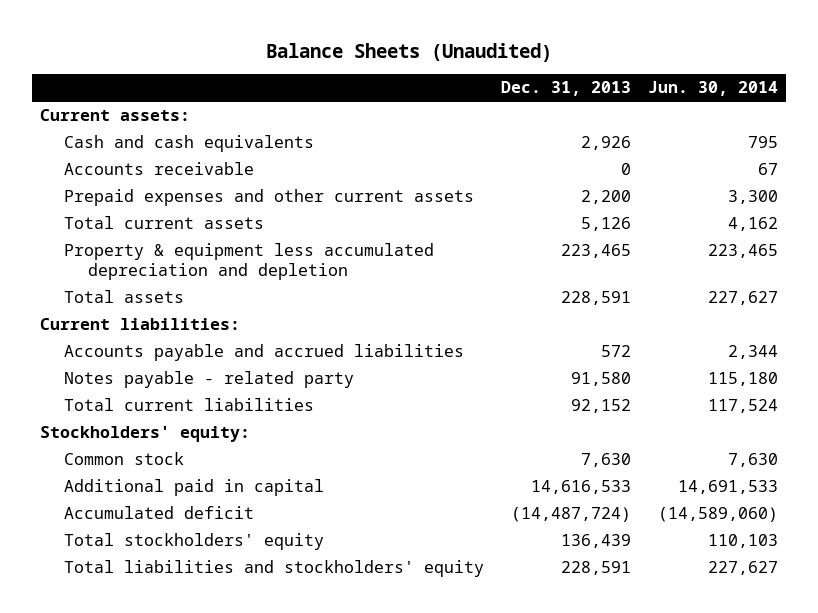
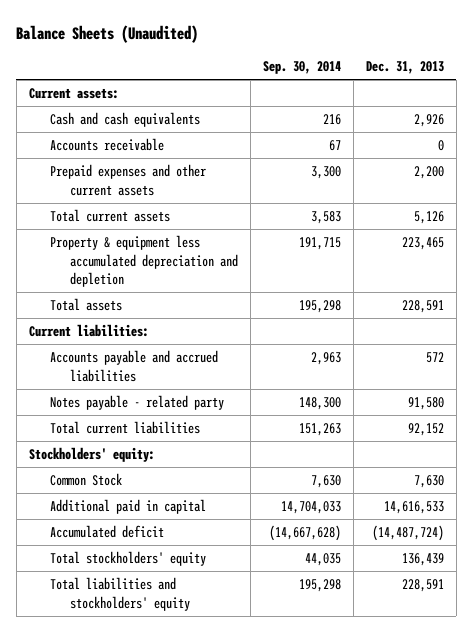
[647,81,778,97] Jun. 30, 2014 -> none
none -> [263,60,342,74] Sep. 30, 2014
[64,452,185,466] Common stock -> [49,473,122,487] Common Stock

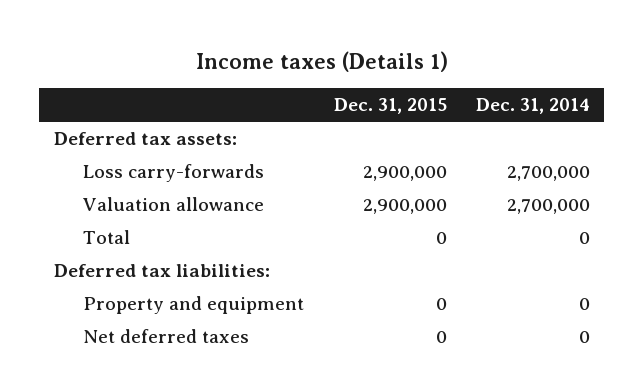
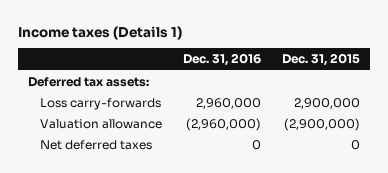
[475,98,590,115] Dec. 31, 2014 -> none
none -> [183,53,262,67] Dec. 31, 2016
[83,230,131,245] Total -> none
[53,264,270,278] Deferred tax liabilities: -> none
[83,296,305,315] Property and equipment -> none
[362,199,447,215] 2,900,000 -> [283,117,360,131] (2,900,000)

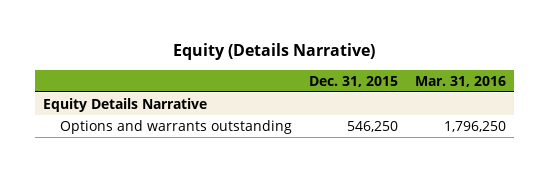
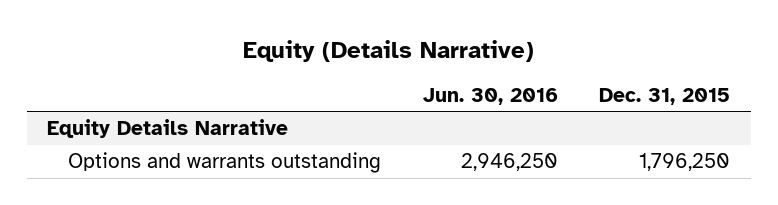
[414,75,506,87] Mar. 31, 2016 -> none
none -> [422,87,558,105] Jun. 30, 2016
[347,120,399,132] 546,250 -> [639,153,731,172] 1,796,250

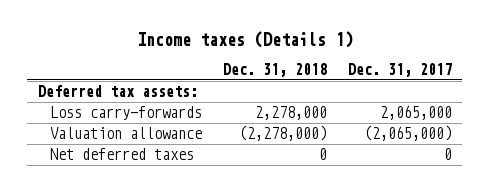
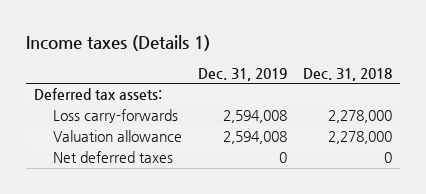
[347,62,452,77] Dec. 31, 2017 -> none
none -> [197,67,287,81] Dec. 31, 2019
[239,125,328,142] (2,278,000) -> [327,131,392,145] 2,278,000

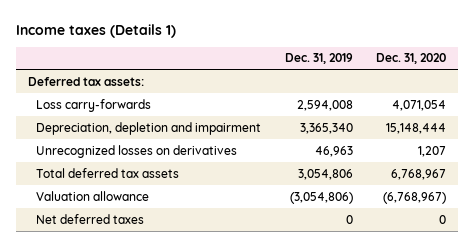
[302,67,392,81] Dec. 31, 2018 -> none
none -> [376,53,447,65] Dec. 31, 2020
none -> [36,121,262,135] Depreciation, depletion and impairment
none -> [36,144,238,158] Unrecognized losses on derivatives
none -> [36,167,180,178] Total deferred tax assets
[222,131,287,145] 2,594,008 -> [289,191,353,204] (3,054,806)

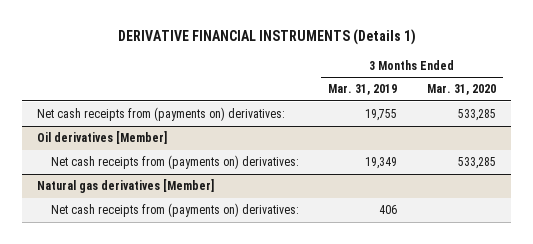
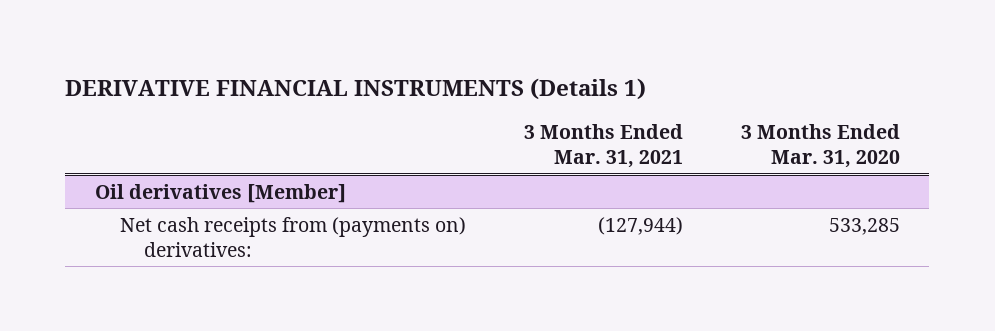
[328,84,398,96] Mar. 31, 2019 -> none
none -> [523,124,683,169] 3 Months Ended Mar. 31, 2021
[37,107,286,122] Net cash receipts from (payments on) derivatives: -> none
[37,179,215,194] Natural gas derivatives [Member] -> none
[50,203,299,218] Net cash receipts from (payments on) derivatives: -> none

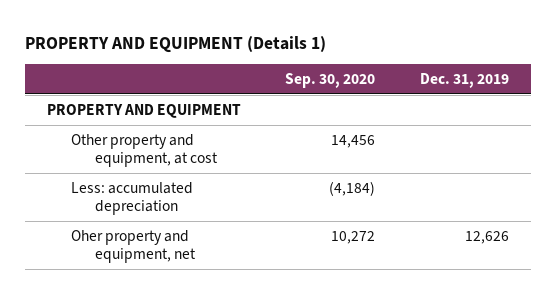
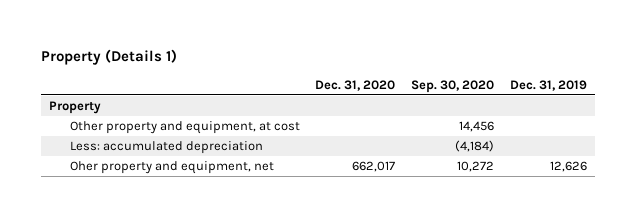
[24,35,326,53] PROPERTY AND EQUIPMENT (Details 1) -> [41,49,178,66] Property (Details 1)
none -> [315,79,396,91] Dec. 31, 2020
[46,104,241,119] PROPERTY AND EQUIPMENT -> [49,101,102,115] Property

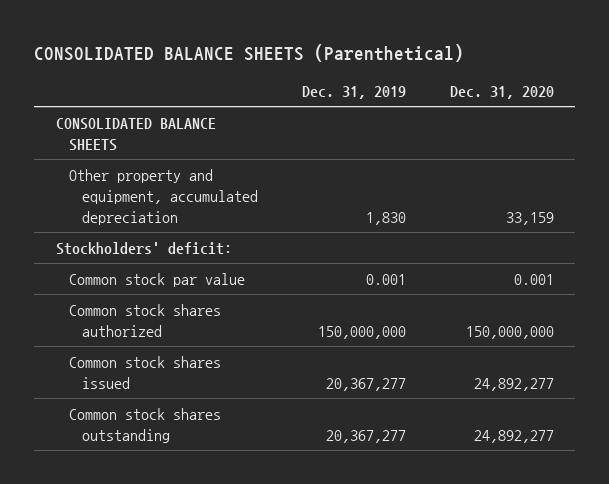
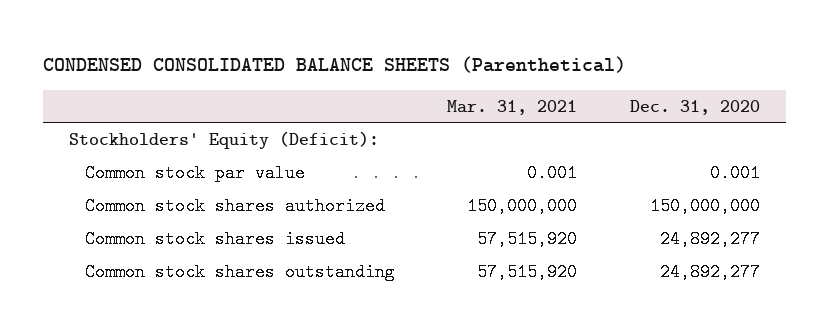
[34,44,465,63] CONSOLIDATED BALANCE SHEETS (Parenthetical) -> [42,56,626,74] CONDENSED CONSOLIDATED BALANCE SHEETS (Parenthetical)
[301,85,406,99] Dec. 31, 2019 -> none
none -> [447,99,578,115] Mar. 31, 2021
[55,117,216,151] CONSOLIDATED BALANCE SHEETS -> none
[68,168,258,225] Other property and equipment, accumulated depreciation -> none
[55,241,232,255] Stockholders' deficit: -> [69,130,380,149] Stockholders' Equity (Deficit):

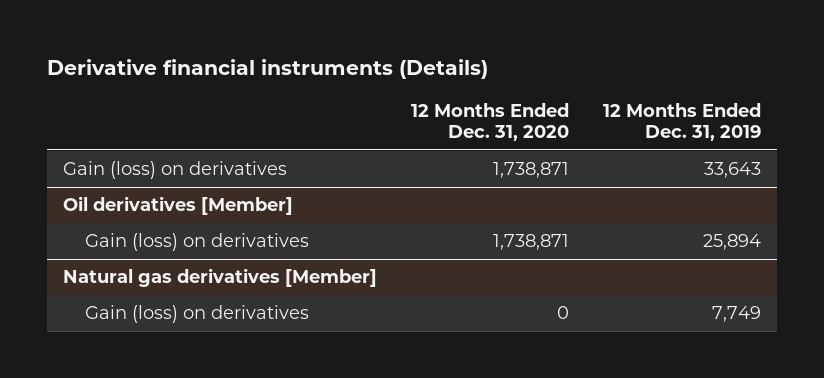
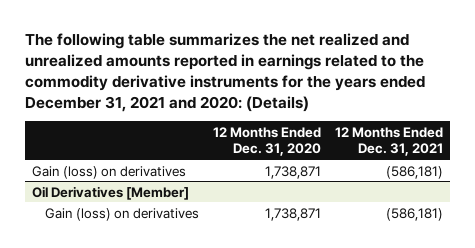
[46,58,488,79] Derivative financial instruments (Details) -> [24,33,425,113] The following table summarizes the net realized and unrealized amounts reported in earnings related to the commodity derivative instruments for the years ended December 31, 2021 and 2020: (Details)
[602,102,761,142] 12 Months Ended Dec. 31, 2019 -> none
none -> [335,126,444,157] 12 Months Ended Dec. 31, 2021
[63,196,294,216] Oil derivatives [Member] -> [31,185,189,200] Oil Derivatives [Member]
[63,268,378,288] Natural gas derivatives [Member] -> none
[85,305,310,324] Gain (loss) on derivatives -> none

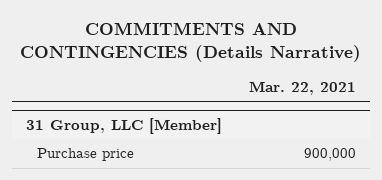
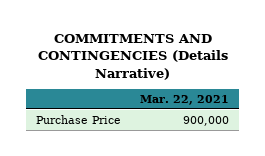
[25,117,222,134] 31 Group, LLC [Member] -> none
[36,148,134,162] Purchase price -> [35,115,121,125] Purchase Price

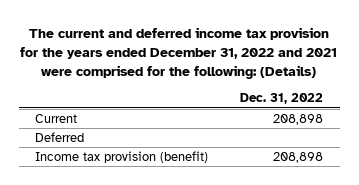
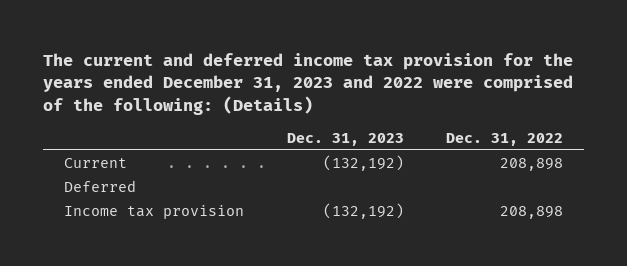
[20,27,338,80] The current and deferred income tax provision for the years ended December 31, 2022 and 2021 were comprised for the following: (Details) -> [43,52,574,115] The current and deferred income tax provision for the years ended December 31, 2023 and 2022 were comprised of the following: (Details)
none -> [286,132,404,146] Dec. 31, 2023
[35,150,209,163] Income tax provision (benefit) -> [64,205,245,220] Income tax provision

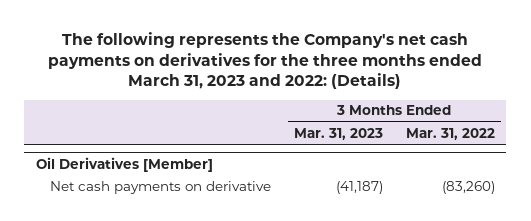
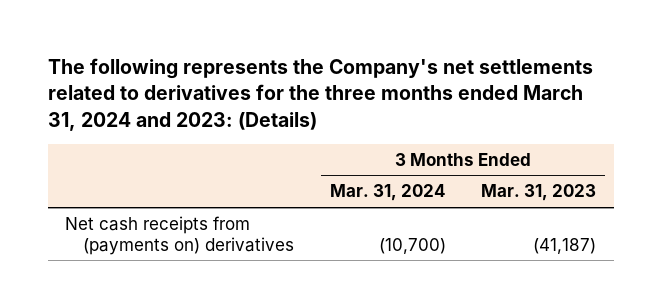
[48,32,483,90] The following represents the Company's net cash payments on derivatives for the three months ended March 31, 2023 and 2022: (Details) -> [47,57,593,131] The following represents the Company's net settlements related to derivatives for the three months ended March 31, 2024 and 2023: (Details)
[405,127,495,140] Mar. 31, 2022 -> none
none -> [329,184,446,202] Mar. 31, 2024
[35,156,213,172] Oil Derivatives [Member] -> none
[50,180,272,194] Net cash payments on derivative -> [65,216,295,255] Net cash receipts from (payments on) derivatives

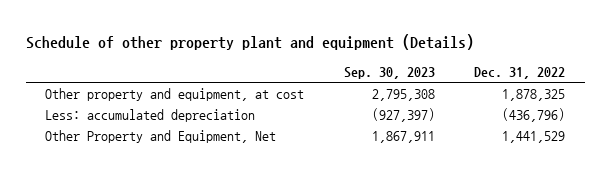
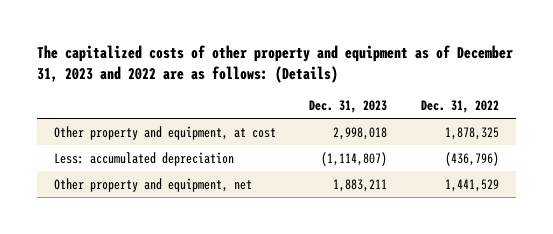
[25,34,474,51] Schedule of other property plant and equipment (Details) -> [37,45,514,84] The capitalized costs of other property and equipment as of December 31, 2023 and 2022 are as follows: (Details)
[343,67,435,80] Sep. 30, 2023 -> none
none -> [309,100,388,114] Dec. 31, 2023
[45,130,277,144] Other Property and Equipment, Net -> [53,177,252,192] Other property and equipment, net

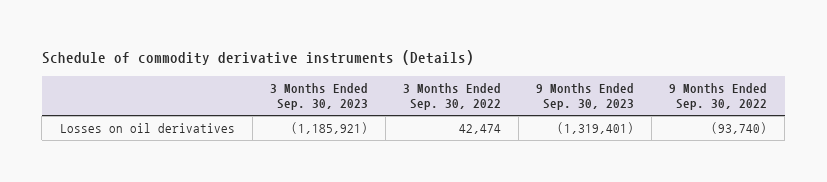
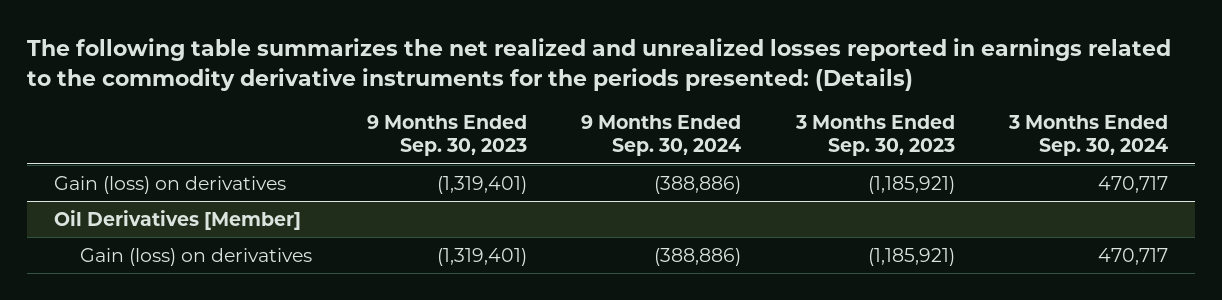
[41,50,474,66] Schedule of commodity derivative instruments (Details) -> [26,38,1171,91] The following table summarizes the net realized and unrealized losses reported in earnings related to the commodity derivative instruments for the periods presented: (Details)
[402,82,501,111] 3 Months Ended Sep. 30, 2022 -> none
[669,82,768,111] 9 Months Ended Sep. 30, 2022 -> none
none -> [581,115,742,157] 9 Months Ended Sep. 30, 2024
none -> [1008,115,1169,157] 3 Months Ended Sep. 30, 2024
[59,123,235,134] Losses on oil derivatives -> [54,175,287,194] Gain (loss) on derivatives
none -> [54,209,302,230] Oil Derivatives [Member]
none -> [80,247,313,266] Gain (loss) on derivatives

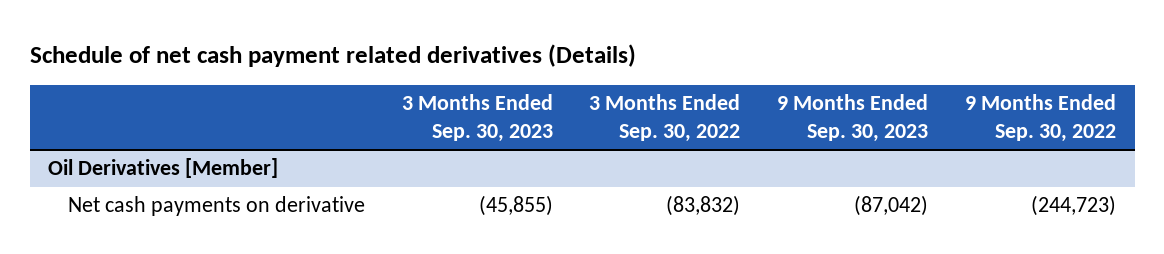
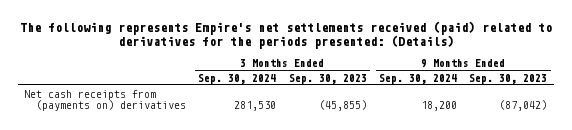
[29,44,636,68] Schedule of net cash payment related derivatives (Details) -> [19,21,552,50] The following represents Empire's net settlements received (paid) related to derivatives for the periods presented: (Details)
[589,94,741,142] 3 Months Ended Sep. 30, 2022 -> none
[965,94,1117,142] 9 Months Ended Sep. 30, 2022 -> none
none -> [198,73,277,84] Sep. 30, 2024
none -> [379,73,458,84] Sep. 30, 2024
[48,158,279,179] Oil Derivatives [Member] -> none
[67,196,365,217] Net cash payments on derivative -> [24,89,186,112] Net cash receipts from (payments on) derivatives

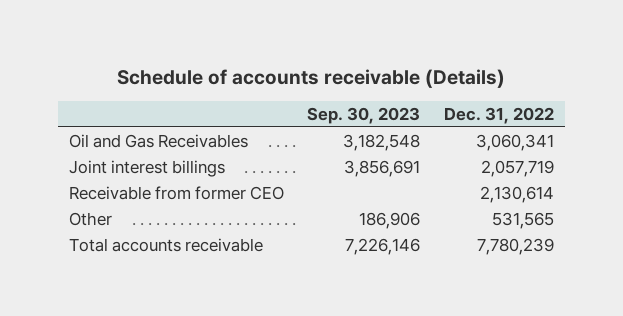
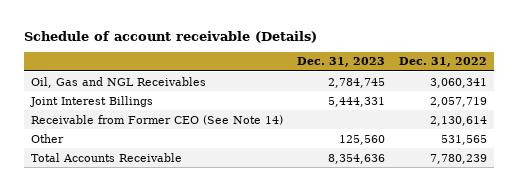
[117,69,506,89] Schedule of accounts receivable (Details) -> [23,30,317,43] Schedule of account receivable (Details)
[307,106,421,124] Sep. 30, 2023 -> none
none -> [296,57,385,68] Dec. 31, 2023
[69,133,249,148] Oil and Gas Receivables -> [30,76,206,88] Oil, Gas and NGL Receivables
[69,159,226,177] Joint interest billings -> [29,95,153,107] Joint Interest Billings
[69,185,285,200] Receivable from former CEO -> [30,114,283,125] Receivable from Former CEO (See Note 14)
[69,237,264,252] Total accounts receivable -> [30,152,182,162] Total Accounts Receivable

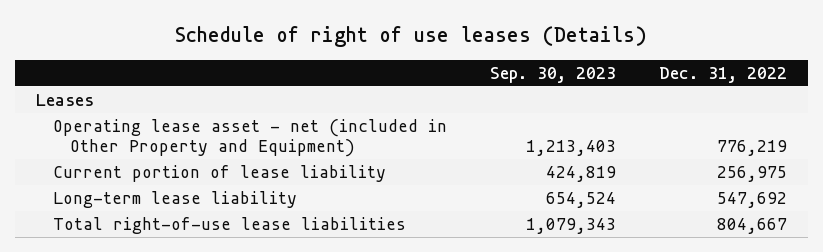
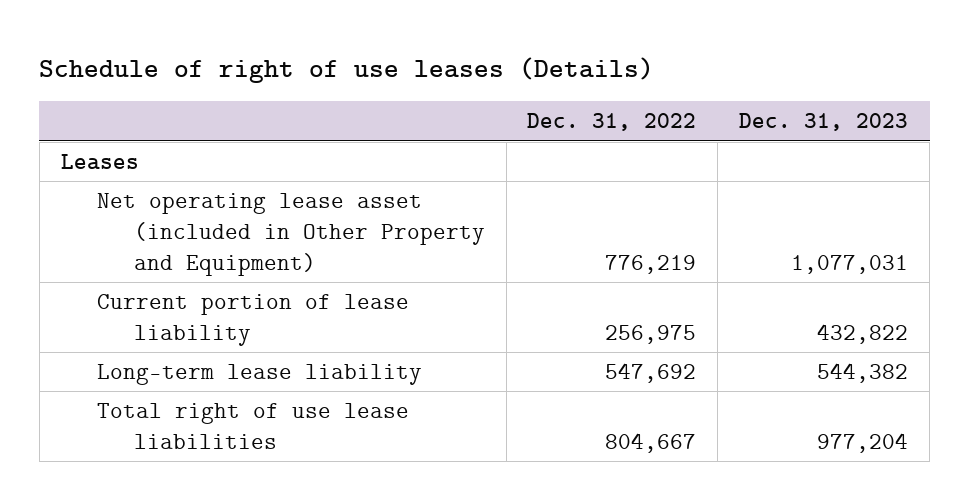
[489,66,616,83] Sep. 30, 2023 -> none
none -> [739,113,909,132] Dec. 31, 2023
[52,119,447,158] Operating lease asset - net (included in Other Property and Equipment) -> [97,193,485,276] Net operating lease asset (included in Other Property and Equipment)
[52,217,406,235] Total right-of-use lease liabilities -> [97,403,410,449] Total right of use lease liabilities

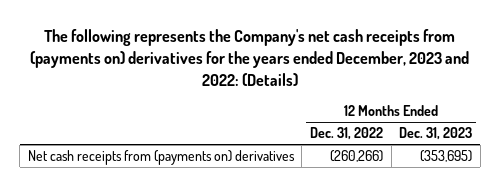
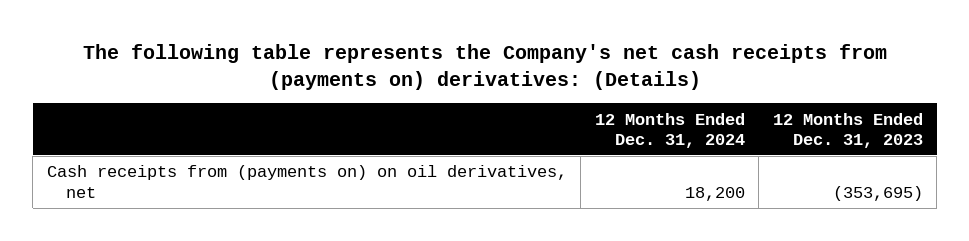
[29,28,469,86] The following represents the Company's net cash receipts from (payments on) derivatives for the years ended December, 2023 and 2022: (Details) -> [82,44,887,91] The following table represents the Company's net cash receipts from (payments on) derivatives: (Details)
[309,127,383,141] Dec. 31, 2022 -> none
none -> [594,112,745,148] 12 Months Ended Dec. 31, 2024
[27,150,295,166] Net cash receipts from (payments on) derivatives -> [46,165,567,198] Cash receipts from (payments on) on oil derivatives, net

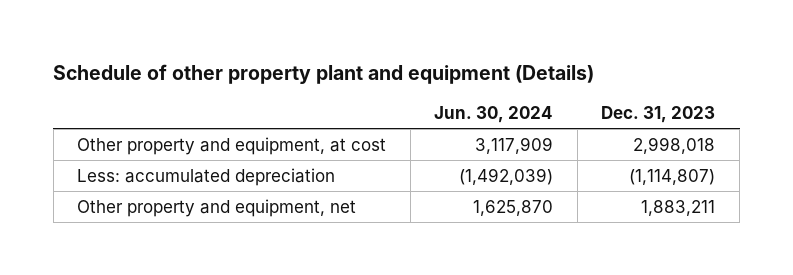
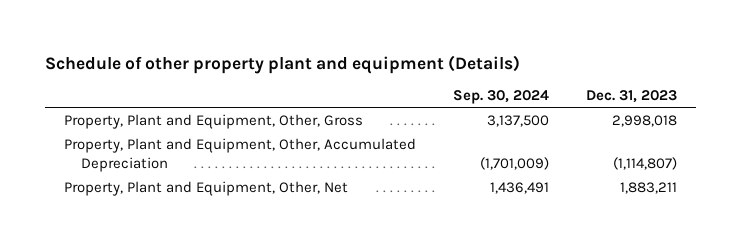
[434,105,554,123] Jun. 30, 2024 -> none
none -> [453,90,550,105] Sep. 30, 2024
[77,136,387,155] Other property and equipment, at cost -> [63,113,363,129] Property, Plant and Equipment, Other, Gross
[77,167,336,186] Less: accumulated depreciation -> [63,137,416,172] Property, Plant and Equipment, Other, Accumulated Depreciation
[77,198,357,217] Other property and equipment, net -> [63,180,348,196] Property, Plant and Equipment, Other, Net

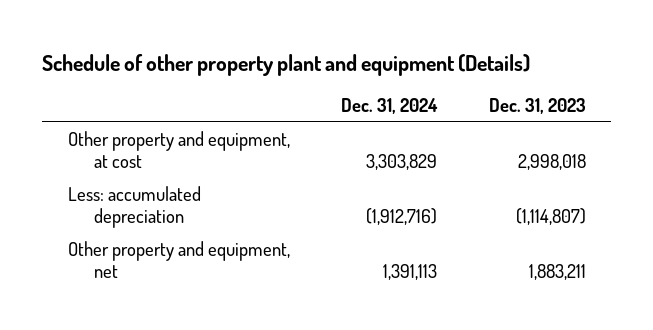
[453,90,550,105] Sep. 30, 2024 -> none
none -> [341,98,439,115] Dec. 31, 2024
[63,113,363,129] Property, Plant and Equipment, Other, Gross -> [67,131,290,169] Other property and equipment, at cost
[63,137,416,172] Property, Plant and Equipment, Other, Accumulated Depreciation -> [67,186,201,229] Less: accumulated depreciation
[63,180,348,196] Property, Plant and Equipment, Other, Net -> [67,241,290,279] Other property and equipment, net

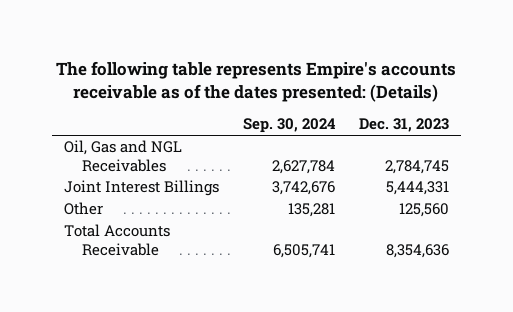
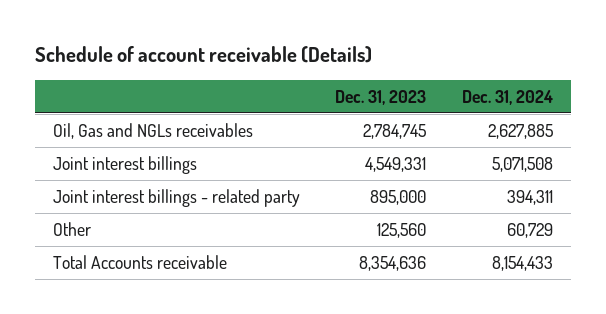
[56,60,457,102] The following table represents Empire's accounts receivable as of the dates presented: (Details) -> [34,46,372,64] Schedule of account receivable (Details)
[242,118,336,134] Sep. 30, 2024 -> none
none -> [462,89,554,105] Dec. 31, 2024
[63,140,182,172] Oil, Gas and NGL Receivables -> [52,123,253,140] Oil, Gas and NGLs receivables
[63,180,219,197] Joint Interest Billings -> [52,156,197,175] Joint interest billings
[385,181,449,196] 5,444,331 -> [365,157,427,173] 4,549,331
none -> [52,189,300,208] Joint interest billings - related party
[63,224,170,256] Total Accounts Receivable -> [52,255,227,270] Total Accounts receivable

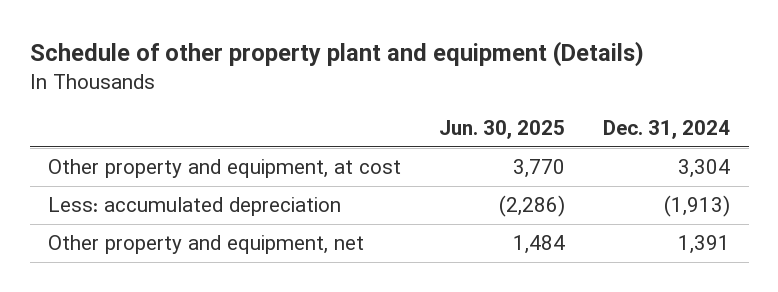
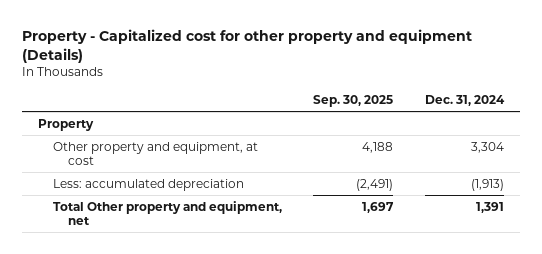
[29,41,644,68] Schedule of other property plant and equipment (Details) -> [22,28,473,63] Property - Capitalized cost for other property and equipment (Details)
[439,120,566,140] Jun. 30, 2025 -> none
none -> [313,95,394,108] Sep. 30, 2025
none -> [37,118,94,131] Property
[48,235,365,255] Other property and equipment, net -> [52,200,282,225] Total Other property and equipment, net

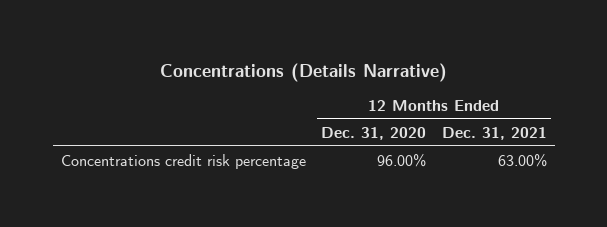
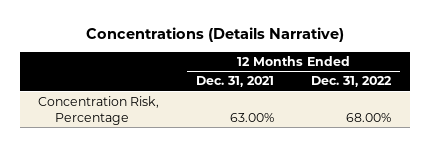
[321,126,427,140] Dec. 31, 2020 -> none
none -> [311,76,393,88] Dec. 31, 2022
[60,153,306,169] Concentrations credit risk percentage -> [38,96,160,125] Concentration Risk, Percentage

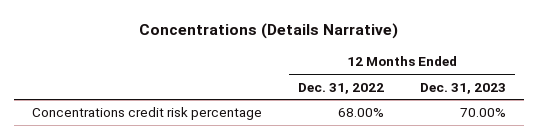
[196,76,275,88] Dec. 31, 2021 -> none
none -> [420,82,507,94] Dec. 31, 2023
[38,96,160,125] Concentration Risk, Percentage -> [32,107,263,121] Concentrations credit risk percentage

